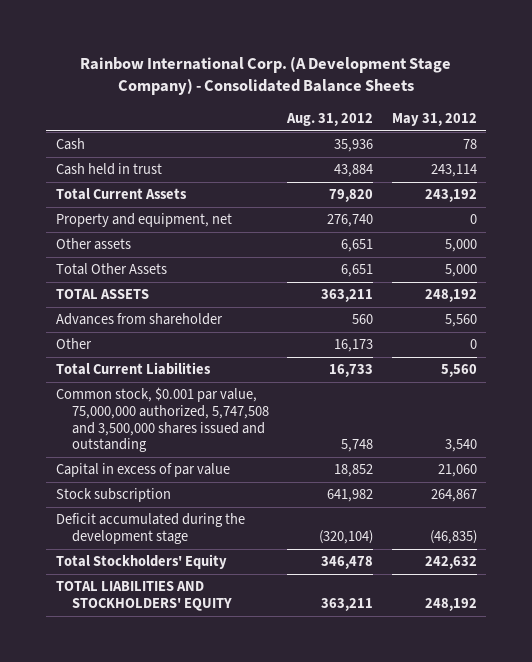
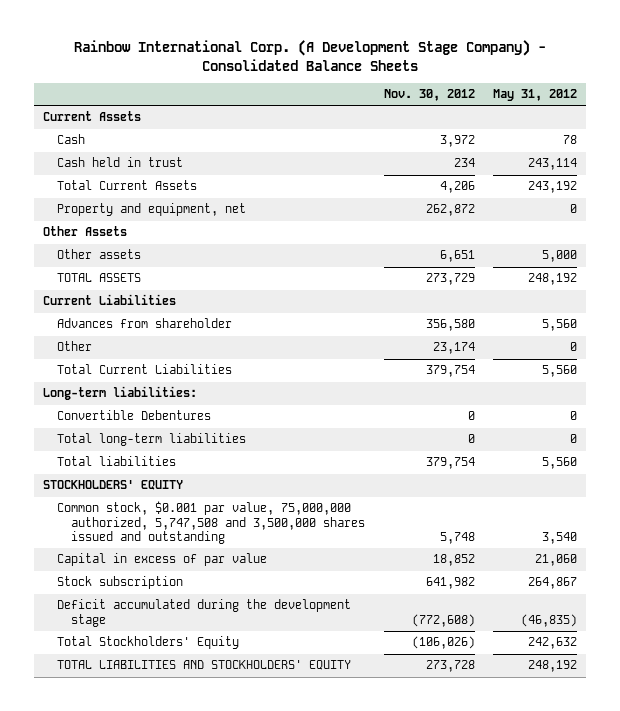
[286,112,374,126] Aug. 31, 2012 -> none
none -> [383,89,475,102] Nov. 30, 2012
none -> [42,111,141,122] Current Assets
none -> [42,226,127,237] Other Assets
[55,263,167,276] Total Other Assets -> none
none -> [42,294,176,306] Current Liabilities
none -> [42,386,197,401] Long-term liabilities:
none -> [57,410,212,421] Convertible Debentures
none -> [57,433,247,447] Total long-term liabilities
none -> [57,456,177,467] Total liabilities
none -> [42,480,183,491] STOCKHOLDERS' EQUITY

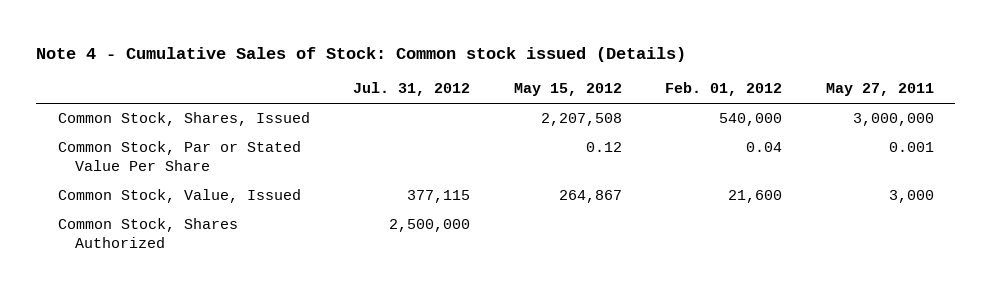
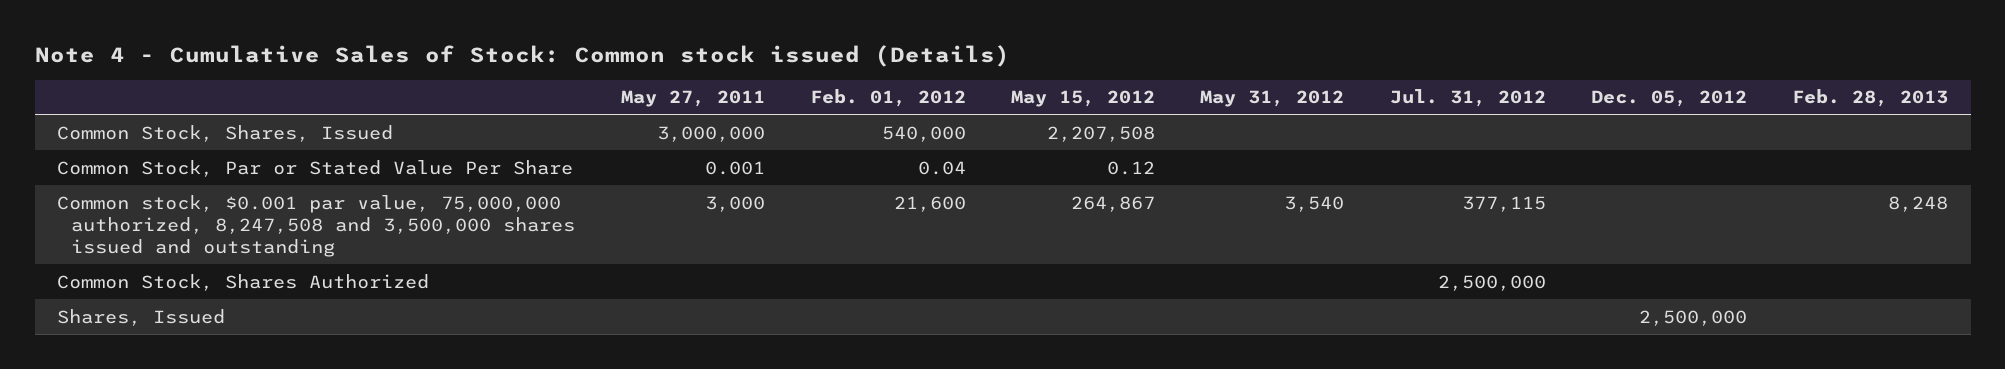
none -> [1200,90,1345,108] May 31, 2012
none -> [1590,90,1747,108] Dec. 05, 2012
none -> [1792,89,1949,108] Feb. 28, 2013
[57,189,301,204] Common Stock, Value, Issued -> [57,194,576,257] Common stock, $0.001 par value, 75,000,000 authorized, 8,247,508 and 3,500,000 shares issued and outstanding
none -> [57,308,226,326] Shares, Issued

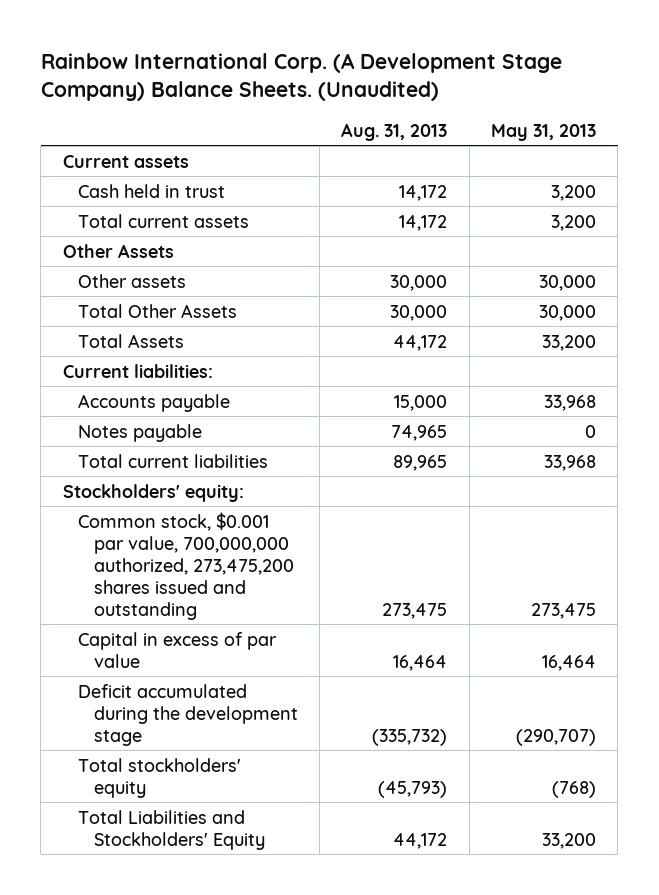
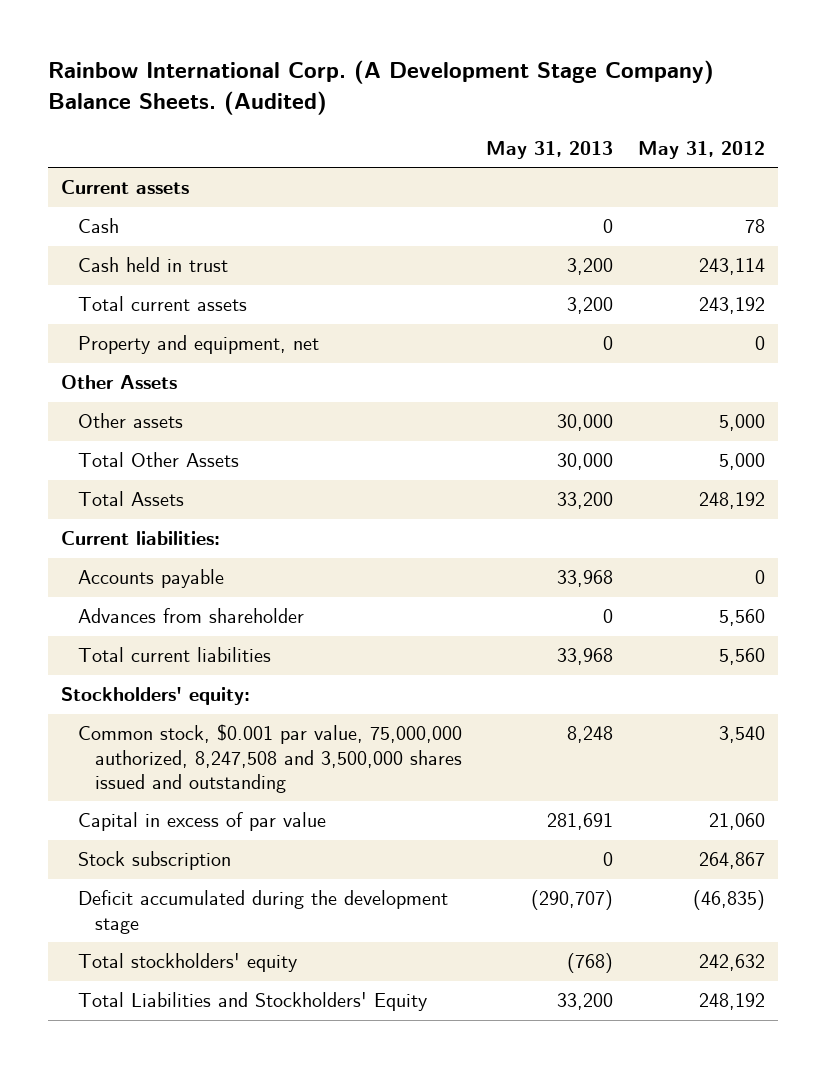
[40,52,562,101] Rainbow International Corp. (A Development Stage Company) Balance Sheets. (Unaudited) -> [48,60,715,115] Rainbow International Corp. (A Development Stage Company) Balance Sheets. (Audited)
[341,122,448,141] Aug. 31, 2013 -> none
none -> [638,140,766,159] May 31, 2012
none -> [77,218,119,234] Cash
none -> [77,335,319,355] Property and equipment, net
[78,423,203,442] Notes payable -> none
none -> [77,608,304,624] Advances from shareholder
[78,511,294,620] Common stock, $0.001 par value, 700,000,000 authorized, 273,475,200 shares issued and outstanding -> [77,724,462,793] Common stock, $0.001 par value, 75,000,000 authorized, 8,247,508 and 3,500,000 shares issued and outstanding
[531,602,597,619] 273,475 -> [567,726,614,744] 8,248
[542,654,597,671] 16,464 -> [547,813,614,831] 281,691
none -> [77,851,231,871] Stock subscription

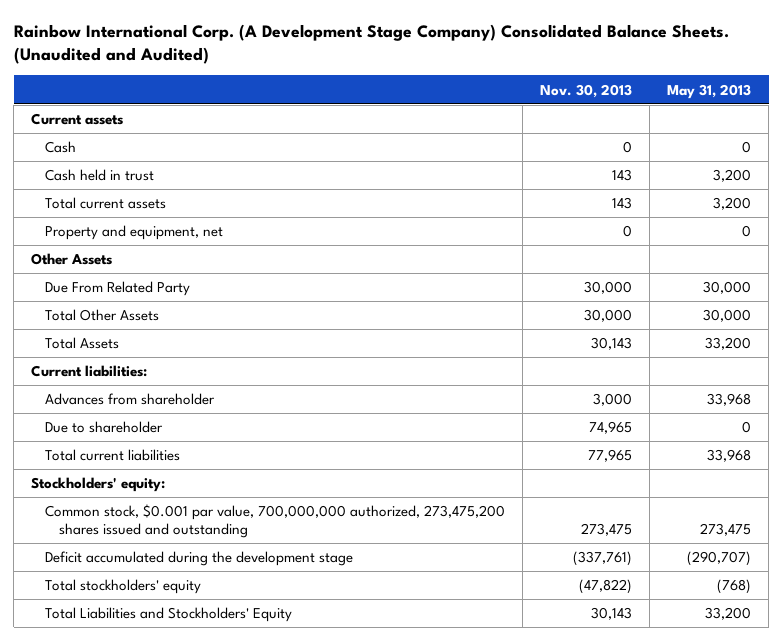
[48,60,715,115] Rainbow International Corp. (A Development Stage Company) Balance Sheets. (Audited) -> [13,24,729,65] Rainbow International Corp. (A Development Stage Company) Consolidated Balance Sheets. (Unaudited and Audited)
[638,140,766,159] May 31, 2012 -> none
none -> [540,83,633,98] Nov. 30, 2013
[77,413,183,429] Other assets -> none
none -> [45,281,191,297] Due From Related Party
[77,569,224,589] Accounts payable -> none
[603,609,614,624] 0 -> [707,393,752,407] 33,968
none -> [45,421,164,434] Due to shareholder
[77,812,326,832] Capital in excess of par value -> none
[77,851,231,871] Stock subscription -> none
[77,724,462,793] Common stock, $0.001 par value, 75,000,000 authorized, 8,247,508 and 3,500,000 shares issued and outstanding -> [45,504,506,539] Common stock, $0.001 par value, 700,000,000 authorized, 273,475,200 shares issued and outstanding
[567,726,614,744] 8,248 -> [700,523,752,537] 273,475

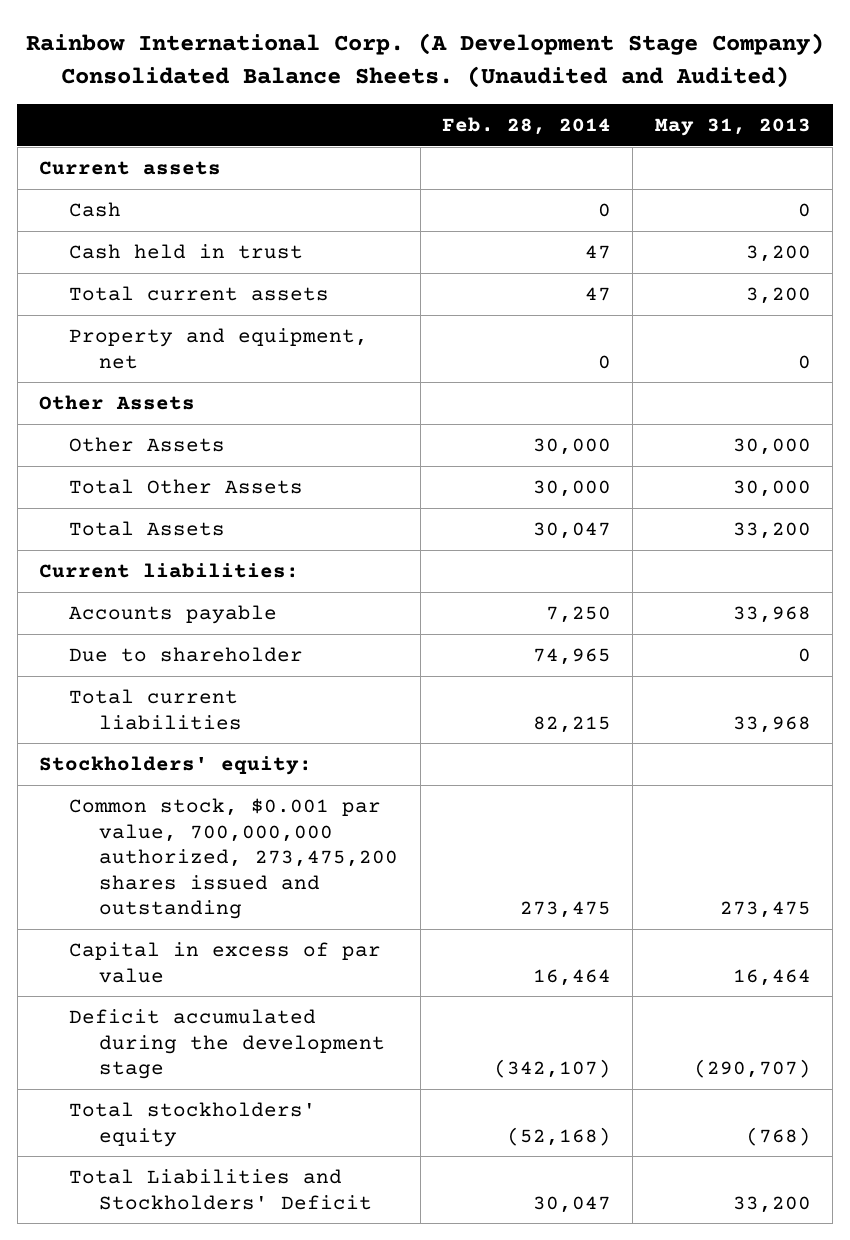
[540,83,633,98] Nov. 30, 2013 -> none
none -> [441,116,611,135] Feb. 28, 2014
[45,281,191,297] Due From Related Party -> none
none -> [69,437,226,453] Other Assets
[45,393,216,406] Advances from shareholder -> [69,605,278,625] Accounts payable
none -> [69,942,382,983] Capital in excess of par value
[45,607,293,623] Total Liabilities and Stockholders' Equity -> [69,1169,373,1210] Total Liabilities and Stockholders' Deficit

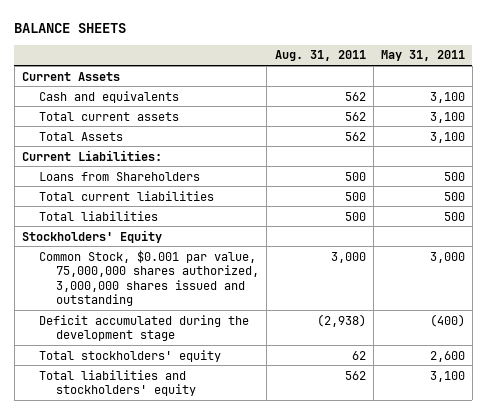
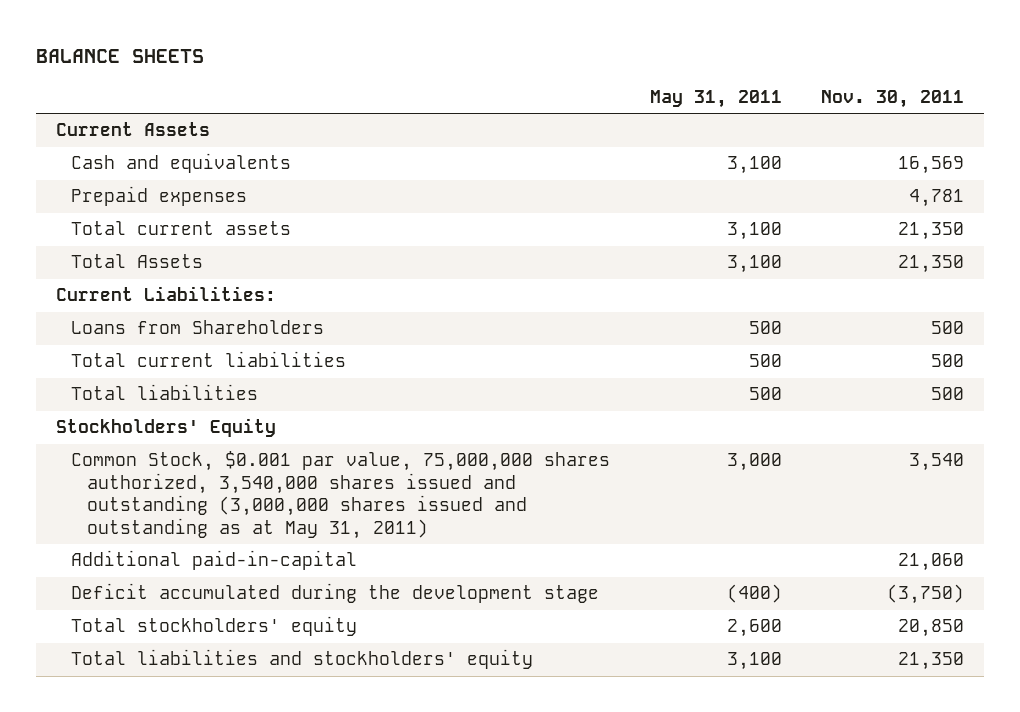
[274,50,366,62] Aug. 31, 2011 -> none
none -> [821,89,965,108] Nov. 30, 2011
none -> [71,186,248,207] Prepaid expenses
[39,249,260,306] Common Stock, $0.001 par value, 75,000,000 shares authorized, 3,000,000 shares issued and outstanding -> [71,451,611,540] Common Stock, $0.001 par value, 75,000,000 shares authorized, 3,540,000 shares issued and outstanding (3,000,000 shares issued and outstanding as at May 31, 2011)
none -> [71,550,358,571] Additional paid-in-capital

